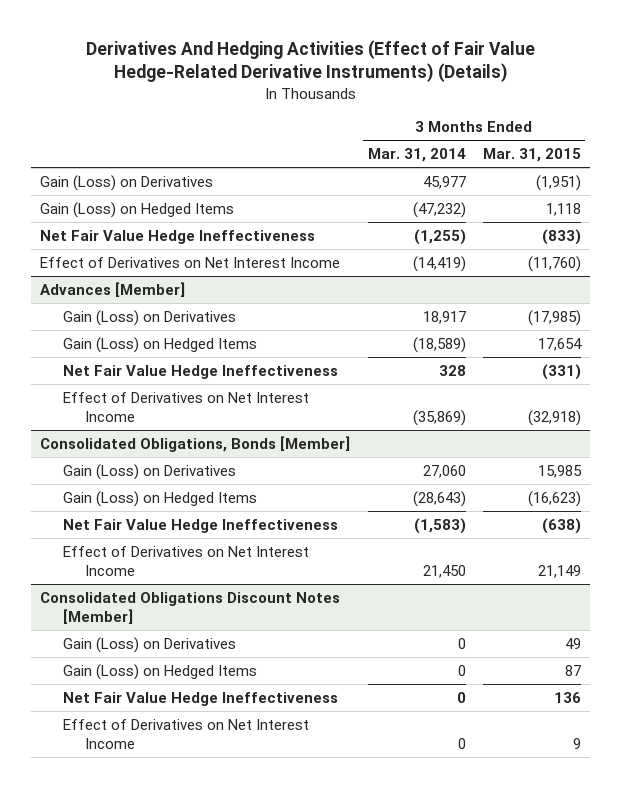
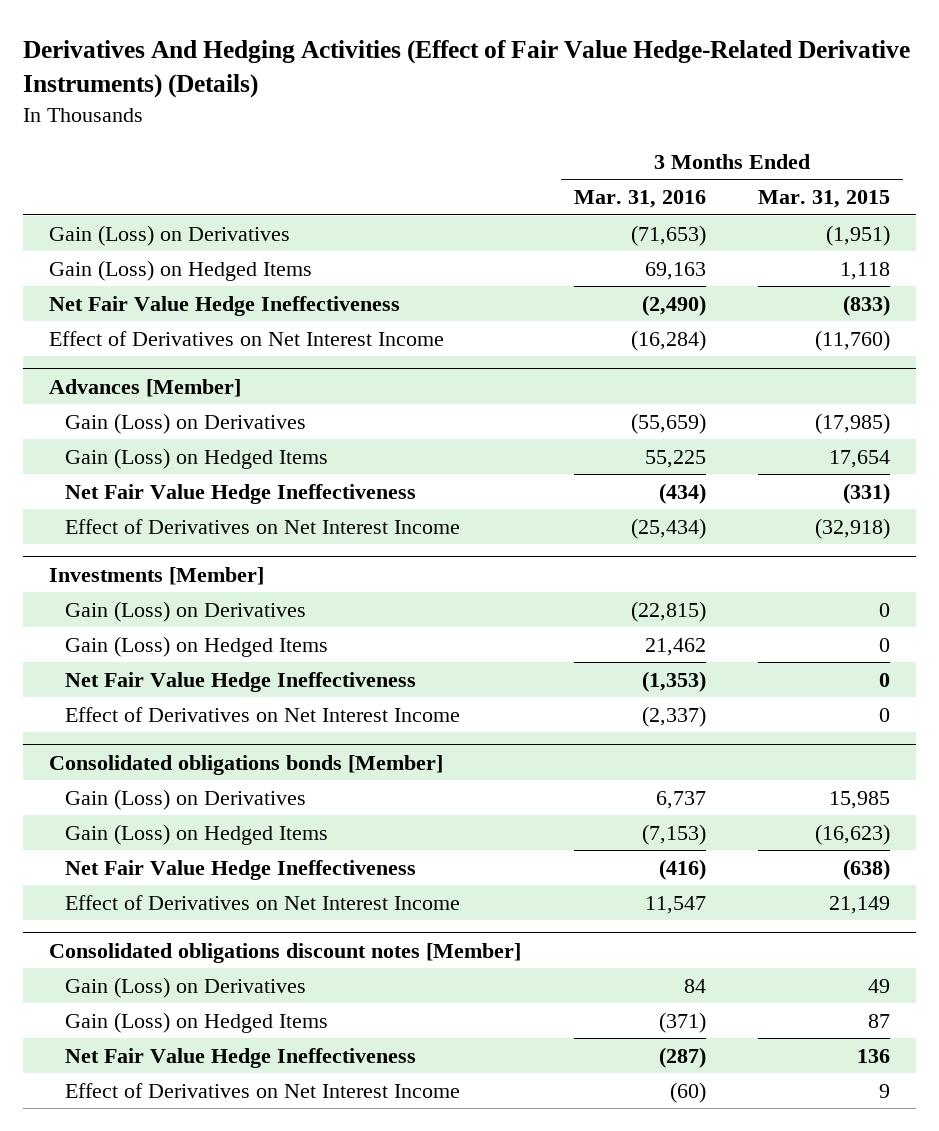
[367,148,466,163] Mar. 31, 2014 -> none
none -> [573,190,706,209] Mar. 31, 2016
none -> [49,566,265,585] Investments [Member]
none -> [65,600,307,622] Gain (Loss) on Derivatives
none -> [65,635,329,657] Gain (Loss) on Hedged Items
none -> [65,671,417,692] Net Fair Value Hedge Ineffectiveness
none -> [65,706,461,722] Effect of Derivatives on Net Interest Income
[40,435,351,452] Consolidated Obligations, Bonds [Member] -> [49,754,444,775] Consolidated obligations bonds [Member]
[40,591,341,625] Consolidated Obligations Discount Notes [Member] -> [49,942,522,963] Consolidated obligations discount notes [Member]

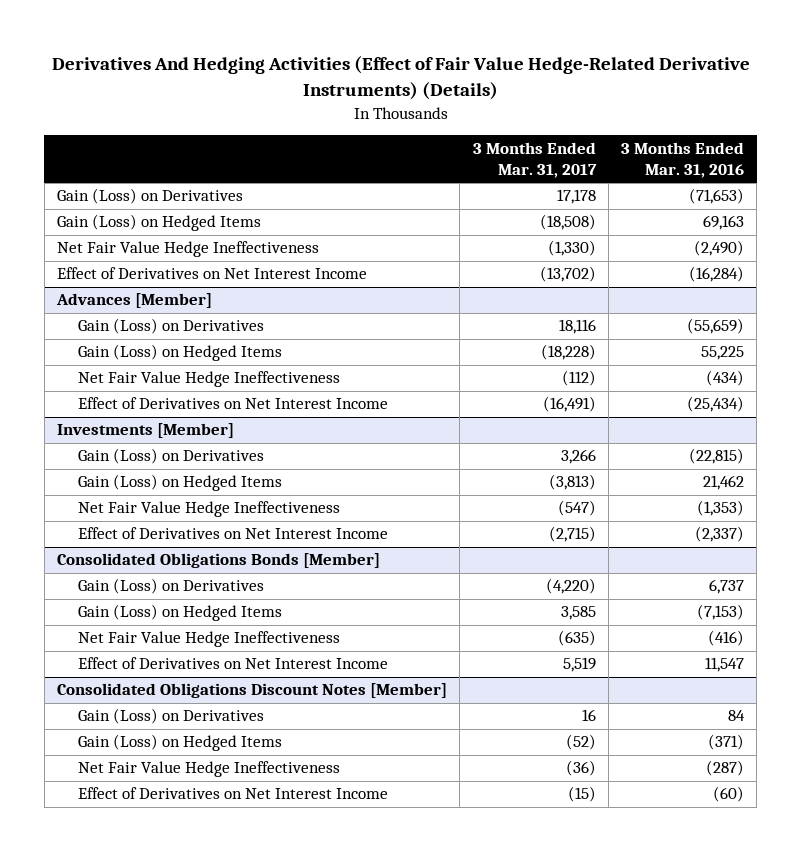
[757,190,890,209] Mar. 31, 2015 -> none
none -> [472,141,597,179] 3 Months Ended Mar. 31, 2017
[49,754,444,775] Consolidated obligations bonds [Member] -> [57,553,381,569] Consolidated Obligations Bonds [Member]
[49,942,522,963] Consolidated obligations discount notes [Member] -> [57,683,448,699] Consolidated Obligations Discount Notes [Member]

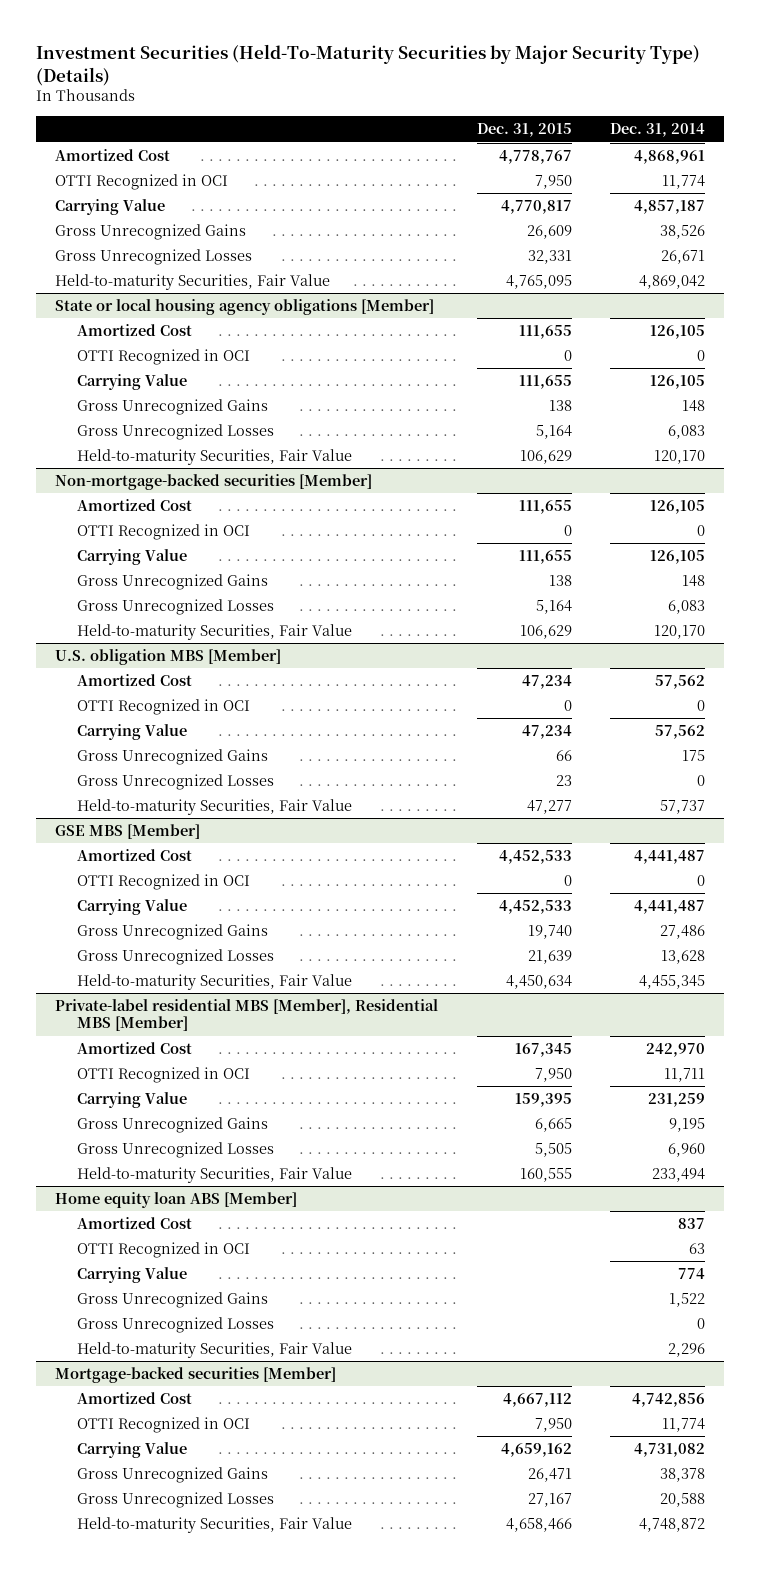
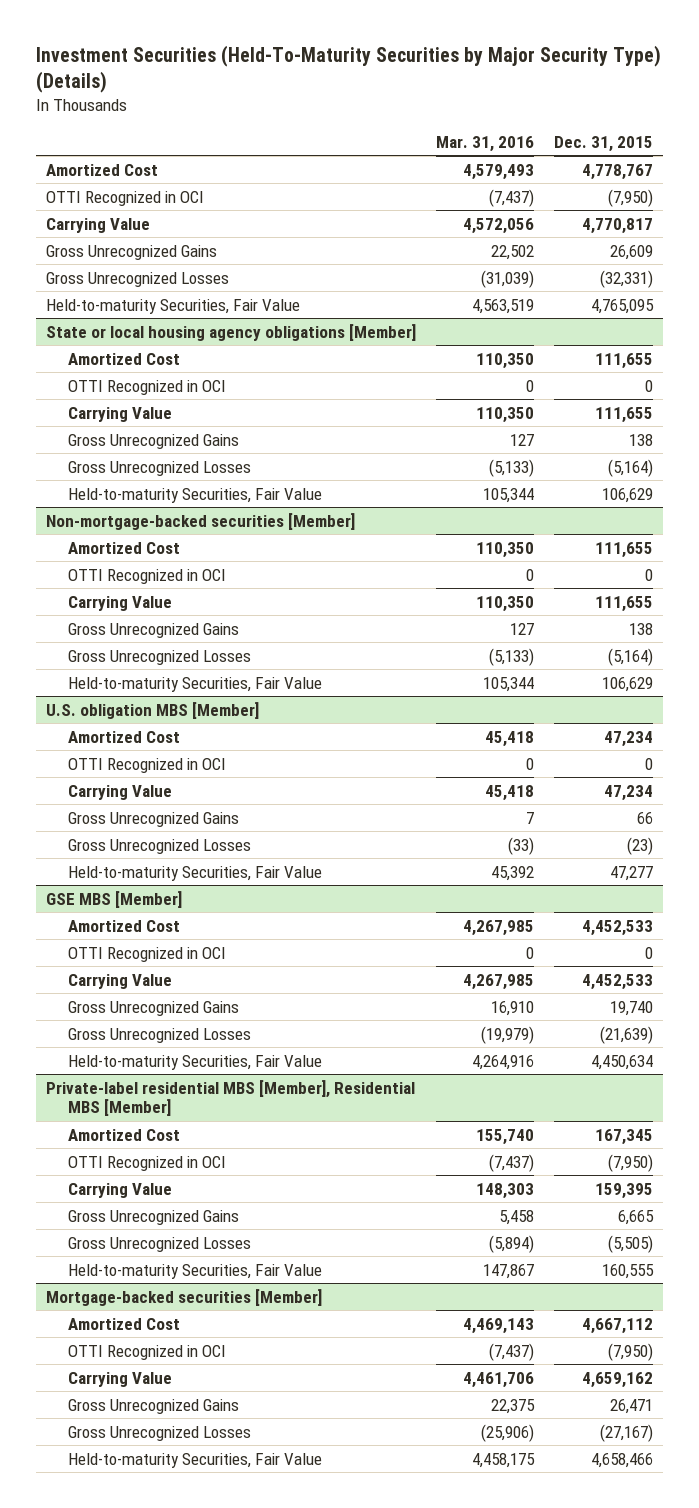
[610,123,706,138] Dec. 31, 2014 -> none
none -> [436,135,535,152] Mar. 31, 2016
[534,175,572,190] 7,950 -> [608,188,654,207] (7,950)
[527,250,572,265] 32,331 -> [600,269,654,288] (32,331)
[535,425,572,440] 5,164 -> [608,458,654,477] (5,164)
[535,600,572,615] 5,164 -> [608,647,654,666] (5,164)
[555,775,572,787] 23 -> [627,836,654,855] (23)
[527,950,572,965] 21,639 -> [600,1025,654,1044] (21,639)
[534,1068,572,1083] 7,950 -> [608,1153,654,1172] (7,950)
[534,1143,572,1158] 5,505 -> [608,1234,654,1253] (5,505)
[55,1192,298,1209] Home equity loan ABS [Member] -> none
[76,1217,192,1230] Amortized Cost -> none
[76,1242,250,1259] OTTI Recognized in OCI -> none
[76,1267,187,1284] Carrying Value -> none
[76,1292,268,1309] Gross Unrecognized Gains -> none
[76,1317,274,1334] Gross Unrecognized Losses -> none
[76,1342,352,1359] Held-to-maturity Securities, Fair Value -> none
[534,1418,572,1433] 7,950 -> [608,1342,654,1361] (7,950)
[527,1493,572,1508] 27,167 -> [600,1423,654,1442] (27,167)

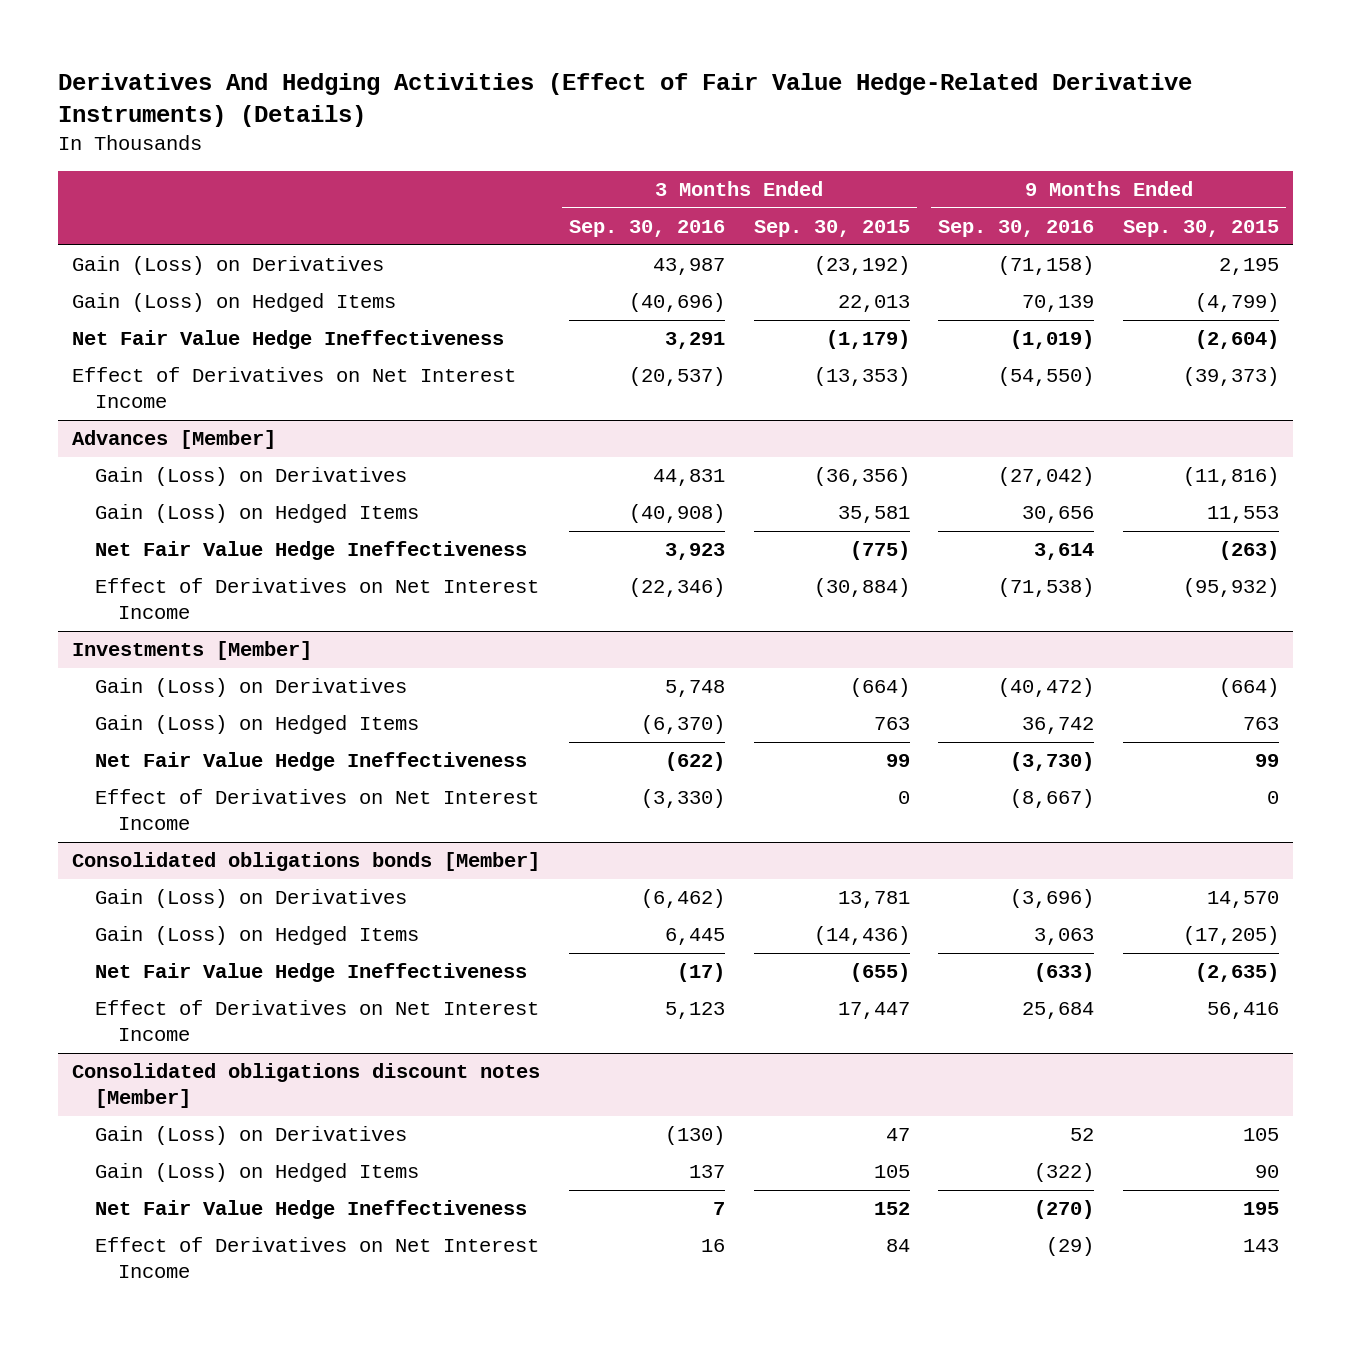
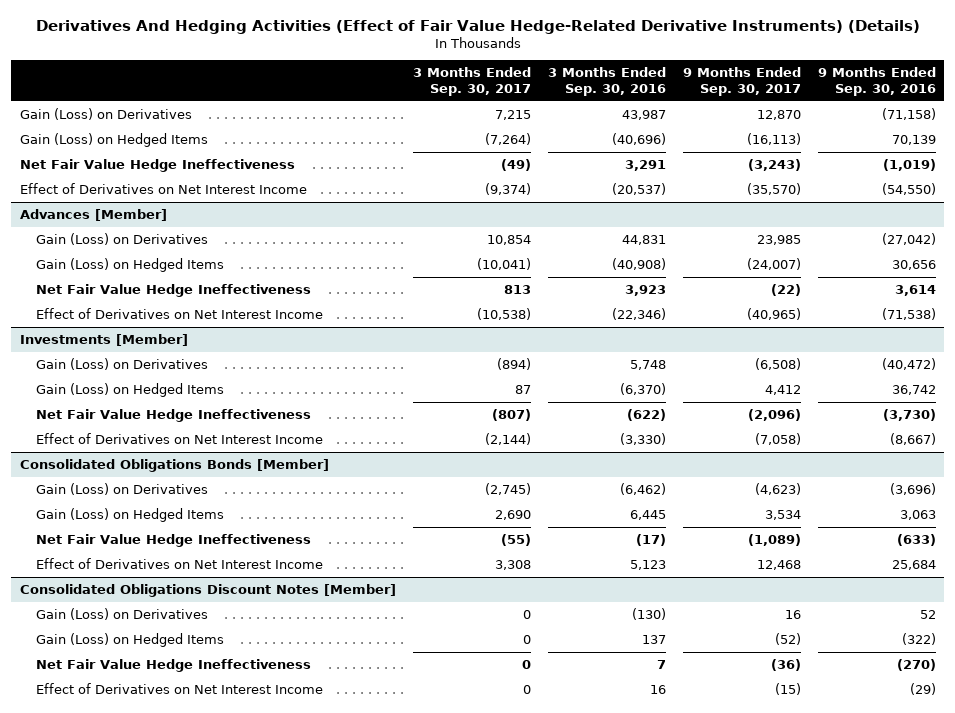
[753,219,910,237] Sep. 30, 2015 -> none
[1123,219,1280,237] Sep. 30, 2015 -> none
none -> [412,67,531,96] 3 Months Ended Sep. 30, 2017
none -> [682,67,801,96] 9 Months Ended Sep. 30, 2017
[72,852,541,872] Consolidated obligations bonds [Member] -> [19,459,329,473] Consolidated Obligations Bonds [Member]
[72,1063,541,1109] Consolidated obligations discount notes [Member] -> [19,584,396,598] Consolidated Obligations Discount Notes [Member]

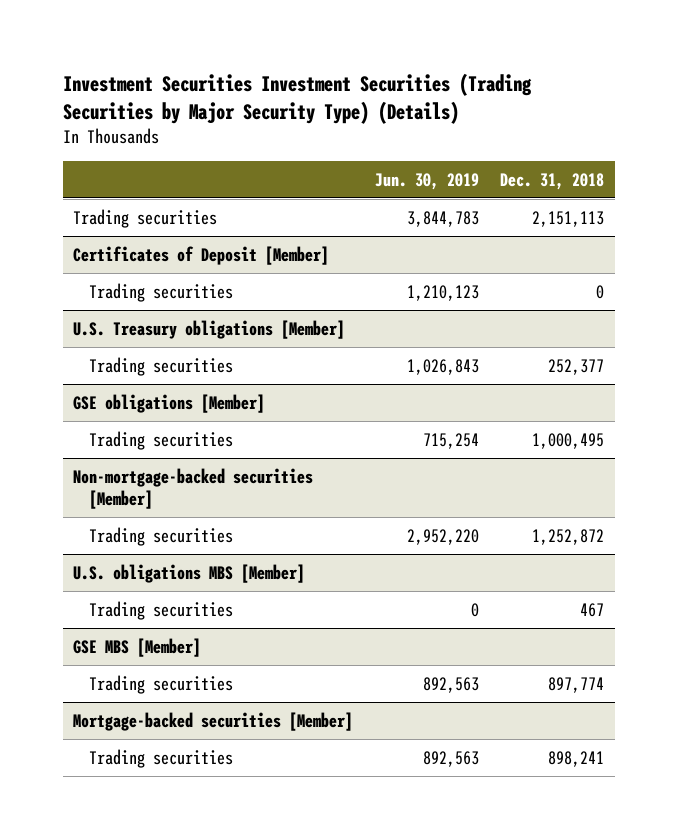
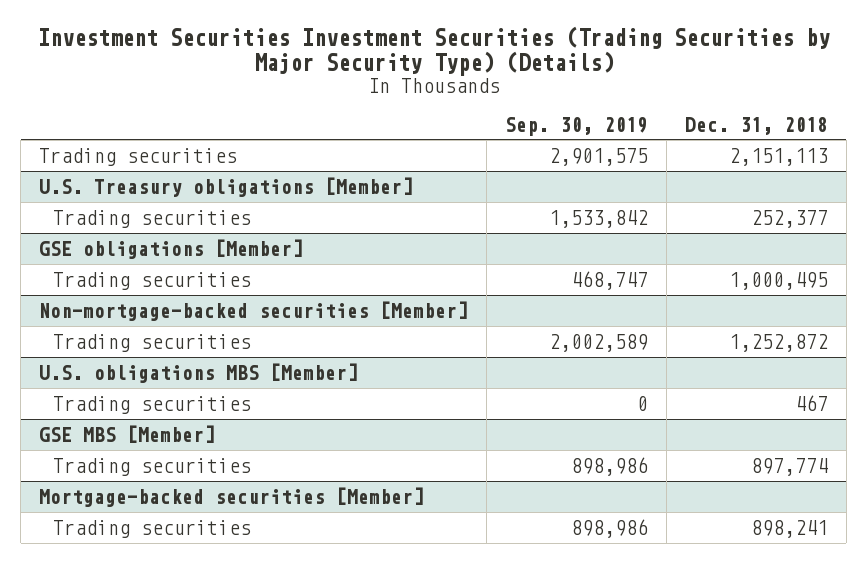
[374,173,479,191] Jun. 30, 2019 -> none
none -> [505,116,649,136] Sep. 30, 2019
[73,245,330,265] Certificates of Deposit [Member] -> none
[89,282,234,302] Trading securities -> none

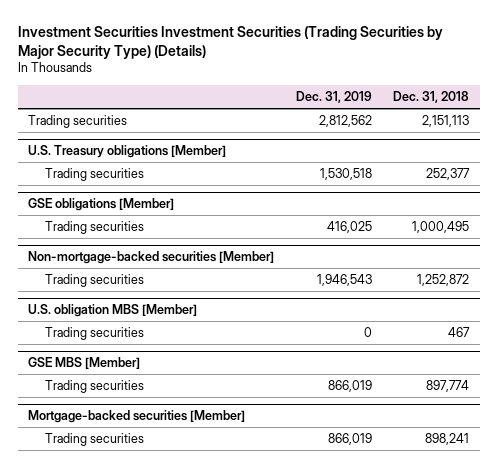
[505,116,649,136] Sep. 30, 2019 -> none
none -> [295,90,372,103] Dec. 31, 2019
[39,362,359,383] U.S. obligations MBS [Member] -> [28,304,198,318] U.S. obligation MBS [Member]

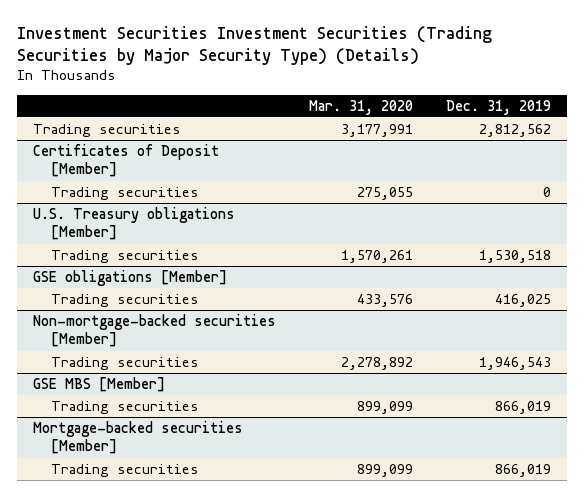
[393,90,470,103] Dec. 31, 2018 -> none
none -> [309,99,414,115] Mar. 31, 2020
none -> [33,143,220,178] Certificates of Deposit [Member]
none -> [50,186,199,200] Trading securities
[28,304,198,318] U.S. obligation MBS [Member] -> none
[45,327,145,341] Trading securities -> none

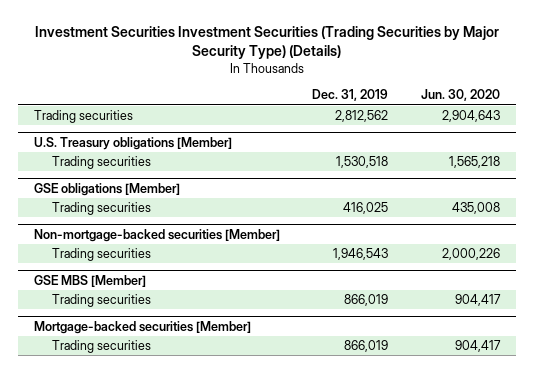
[309,99,414,115] Mar. 31, 2020 -> none
none -> [420,89,500,102] Jun. 30, 2020
[33,143,220,178] Certificates of Deposit [Member] -> none
[50,186,199,200] Trading securities -> none

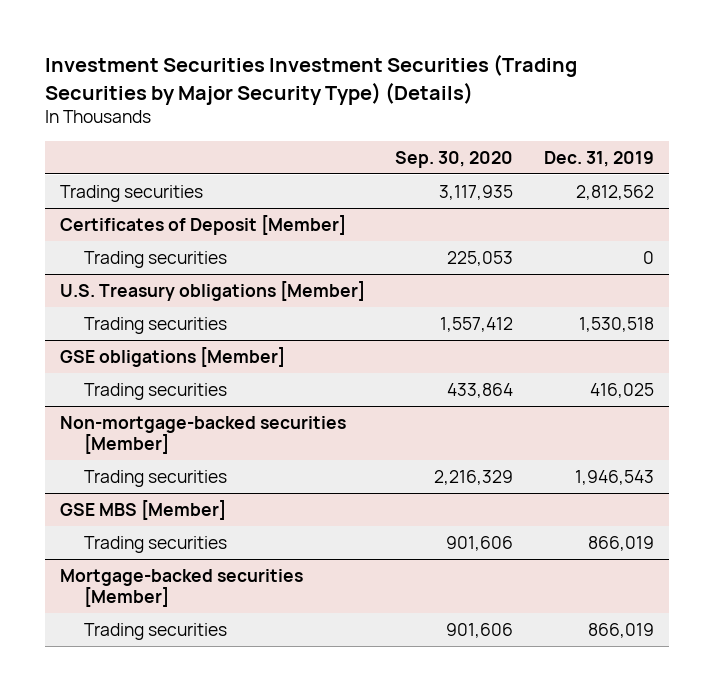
[420,89,500,102] Jun. 30, 2020 -> none
none -> [395,150,514,168] Sep. 30, 2020
none -> [60,214,347,235] Certificates of Deposit [Member]
none -> [83,250,227,268] Trading securities

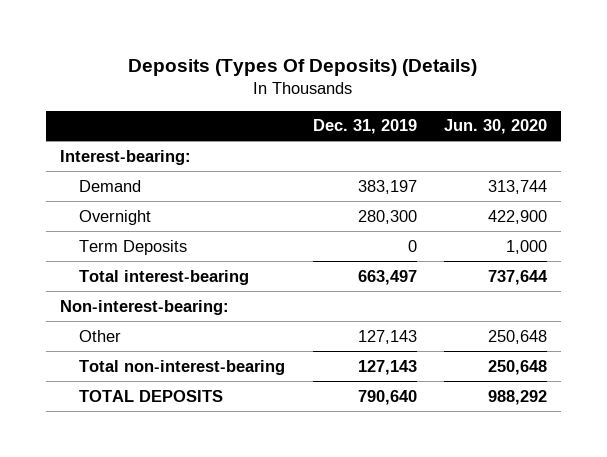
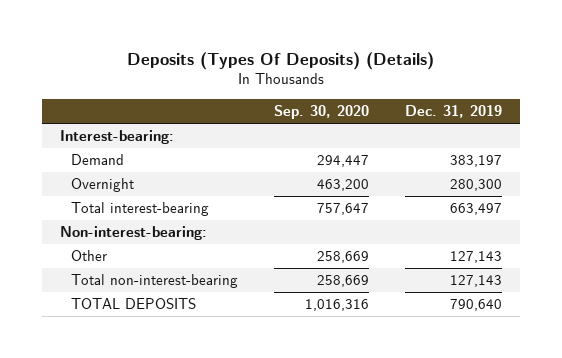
[443,119,547,135] Jun. 30, 2020 -> none
none -> [274,105,370,120] Sep. 30, 2020
[79,239,188,255] Term Deposits -> none

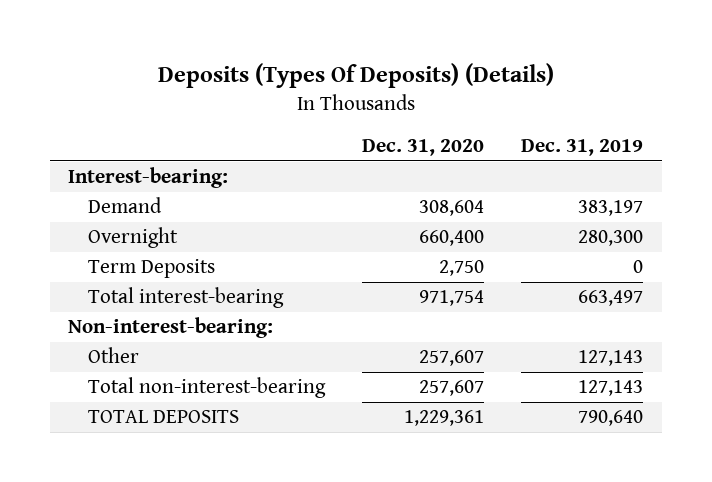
[274,105,370,120] Sep. 30, 2020 -> none
none -> [361,139,484,157] Dec. 31, 2020
none -> [87,259,215,279] Term Deposits

